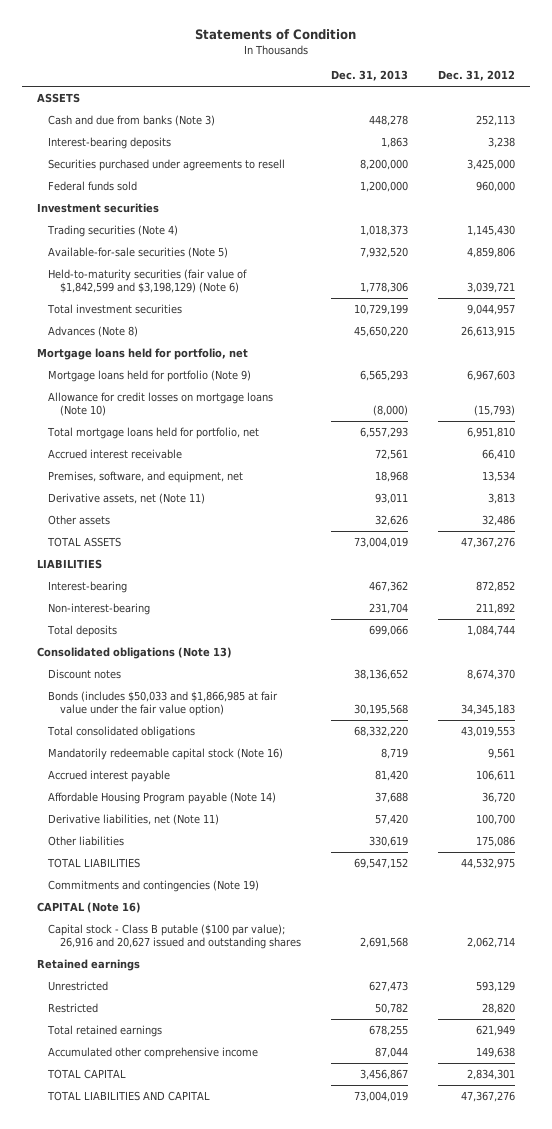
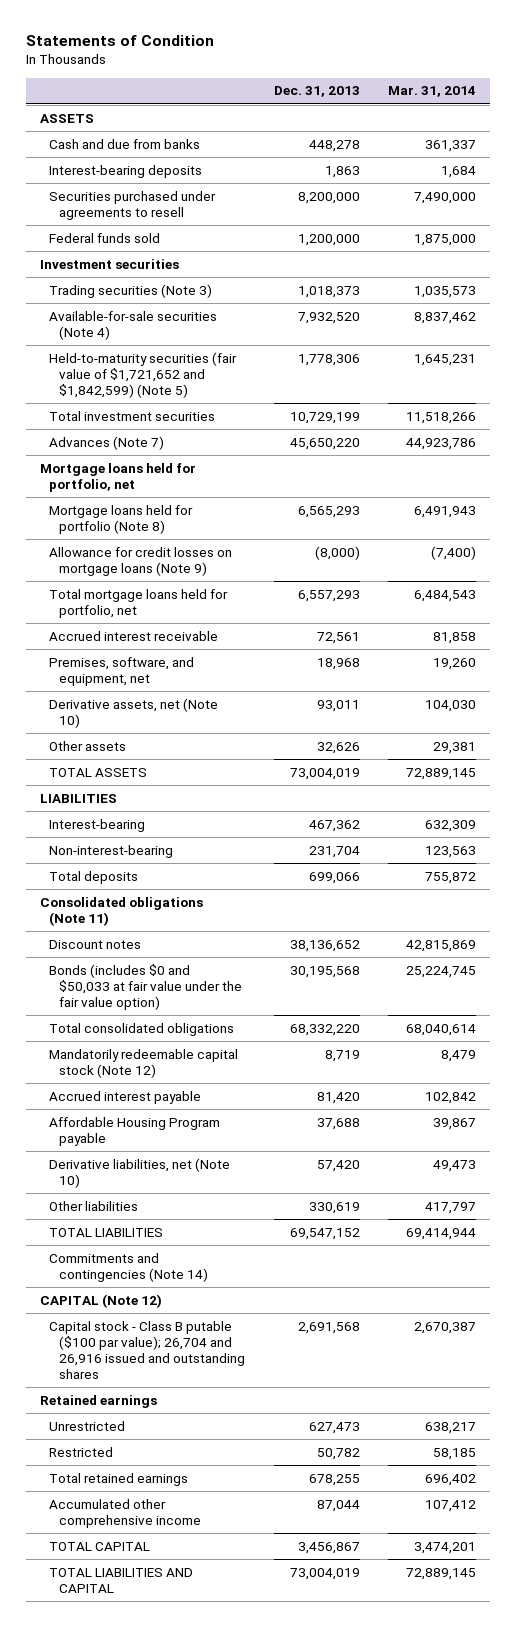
[438,70,516,82] Dec. 31, 2012 -> none
none -> [387,86,476,98] Mar. 31, 2014
[48,114,216,126] Cash and due from banks (Note 3) -> [49,138,201,149] Cash and due from banks
[47,224,179,237] Trading securities (Note 4) -> [49,283,213,298] Trading securities (Note 3)
[48,246,229,258] Available-for-sale securities (Note 5) -> [49,310,218,340] Available-for-sale securities (Note 4)
[48,268,248,293] Held-to-maturity securities (fair value of $1,842,599 and $3,198,129) (Note 6) -> [49,351,238,398] Held-to-maturity securities (fair value of $1,721,652 and $1,842,599) (Note 5)
[48,325,139,337] Advances (Note 8) -> [49,435,165,450] Advances (Note 7)
[48,369,252,382] Mortgage loans held for portfolio (Note 9) -> [49,504,194,534] Mortgage loans held for portfolio (Note 8)
[48,391,274,416] Allowance for credit losses on mortgage loans (Note 10) -> [49,546,233,576] Allowance for credit losses on mortgage loans (Note 9)
[48,492,206,504] Derivative assets, net (Note 11) -> [49,697,219,728] Derivative assets, net (Note 10)
[36,646,232,659] Consolidated obligations (Note 13) -> [39,896,203,926] Consolidated obligations (Note 11)
[48,690,279,716] Bonds (includes $50,033 and $1,866,985 at fair value under the fair value option) -> [49,963,243,1010] Bonds (includes $0 and $50,033 at fair value under the fair value option)
[48,747,284,760] Mandatorily redeemable capital stock (Note 16) -> [49,1048,239,1078] Mandatorily redeemable capital stock (Note 12)
[48,791,277,804] Affordable Housing Program payable (Note 14) -> [49,1116,221,1146] Affordable Housing Program payable
[48,813,220,825] Derivative liabilities, net (Note 11) -> [49,1157,231,1188] Derivative liabilities, net (Note 10)
[48,879,260,892] Commitments and contingencies (Note 19) -> [49,1252,209,1282] Commitments and contingencies (Note 14)
[36,901,141,913] CAPITAL (Note 16) -> [39,1293,162,1308] CAPITAL (Note 12)
[48,923,302,949] Capital stock - Class B putable ($100 par value); 26,916 and 20,627 issued and outstanding shares -> [49,1320,246,1380] Capital stock - Class B putable ($100 par value); 26,704 and 26,916 issued and outstanding shares

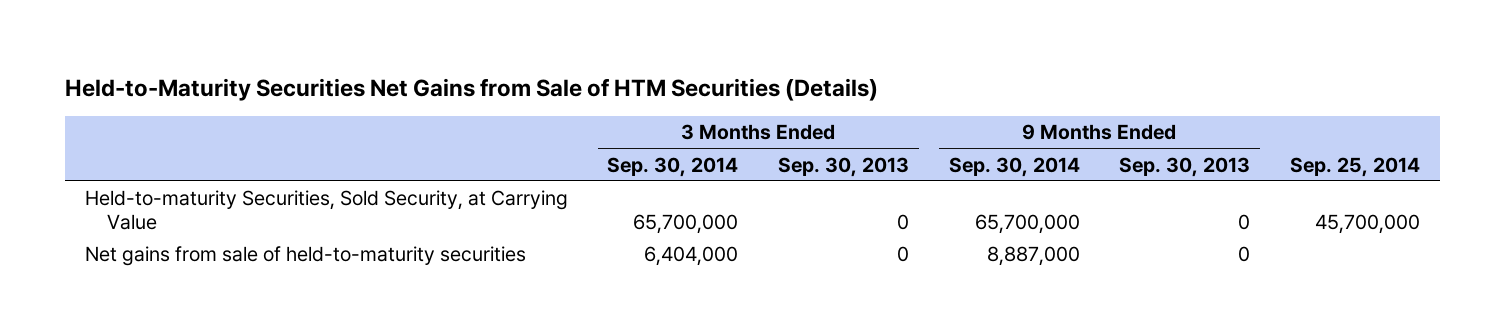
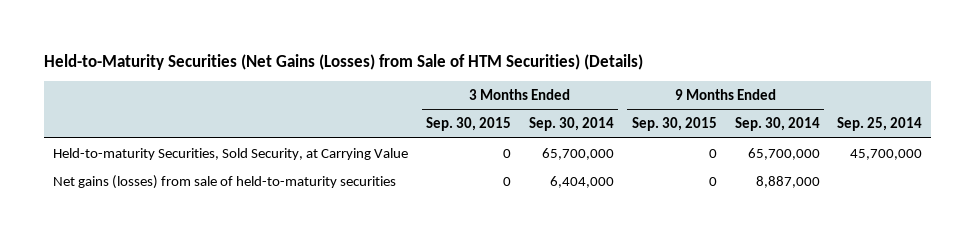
[64,77,878,101] Held-to-Maturity Securities Net Gains from Sale of HTM Securities (Details) -> [44,53,644,70] Held-to-Maturity Securities (Net Gains (Losses) from Sale of HTM Securities) (Details)
[778,156,910,177] Sep. 30, 2013 -> none
[1119,156,1251,177] Sep. 30, 2013 -> none
none -> [426,117,512,132] Sep. 30, 2015
none -> [631,117,717,132] Sep. 30, 2015
[84,246,526,267] Net gains from sale of held-to-maturity securities -> [53,174,397,189] Net gains (losses) from sale of held-to-maturity securities

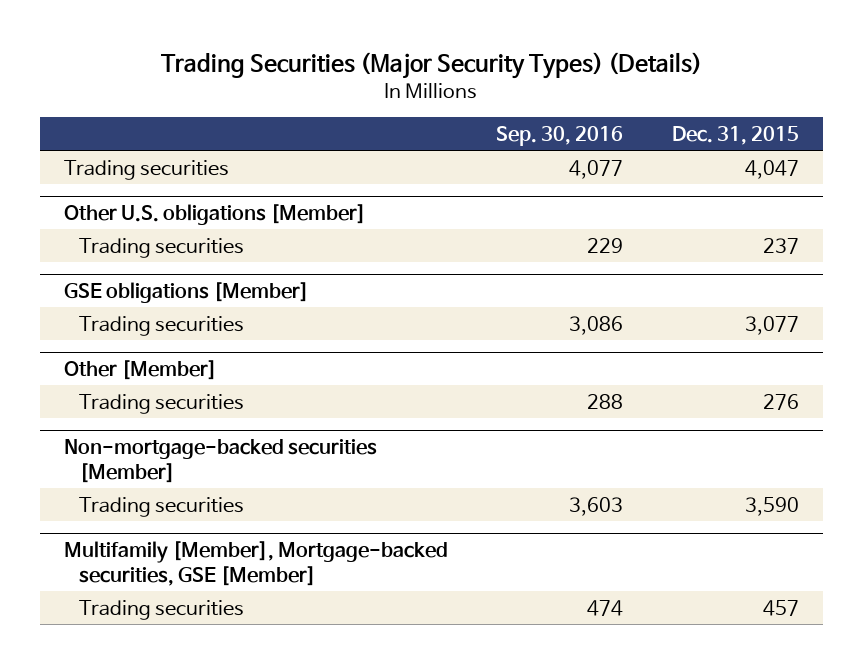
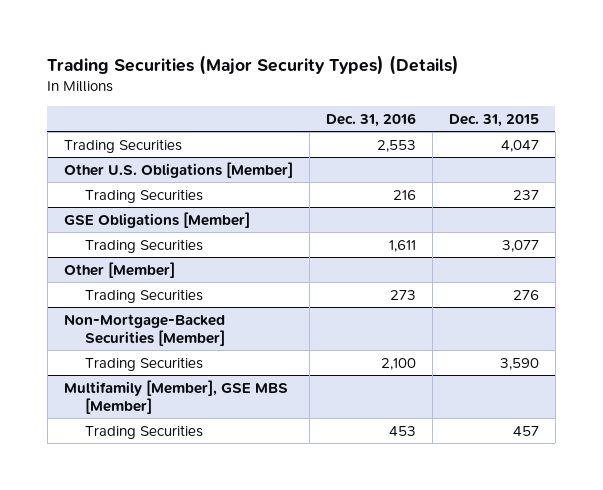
[496,126,624,147] Sep. 30, 2016 -> none
none -> [325,112,416,127] Dec. 31, 2016
[64,159,230,180] Trading securities -> [63,138,182,153] Trading Securities
[64,204,367,226] Other U.S. obligations [Member] -> [63,161,293,178] Other U.S. Obligations [Member]
[79,237,245,258] Trading securities -> [85,188,204,203] Trading Securities
[64,282,310,304] GSE obligations [Member] -> [63,211,250,228] GSE Obligations [Member]
[79,315,245,336] Trading securities -> [85,238,204,253] Trading Securities
[64,541,449,586] Multifamily [Member], Mortgage-backed securities, GSE [Member] -> none
[79,393,245,414] Trading securities -> [85,288,204,303] Trading Securities
[64,439,378,483] Non-mortgage-backed securities [Member] -> [63,313,226,346] Non-Mortgage-Backed Securities [Member]
[79,496,245,517] Trading securities -> [85,356,204,371] Trading Securities
none -> [63,379,288,414] Multifamily [Member], GSE MBS [Member]
[79,599,245,620] Trading securities -> [85,424,204,439] Trading Securities

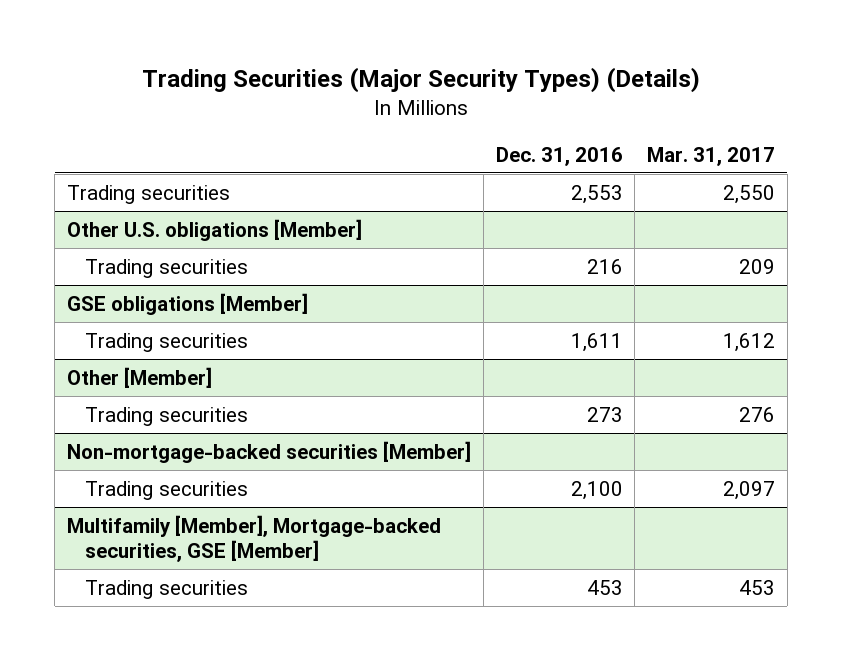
[448,113,539,127] Dec. 31, 2015 -> none
none -> [646,146,775,166] Mar. 31, 2017
[63,138,182,153] Trading Securities -> [67,184,231,204] Trading securities
[63,161,293,178] Other U.S. Obligations [Member] -> [67,218,363,241] Other U.S. obligations [Member]
[85,188,204,203] Trading Securities -> [85,258,249,278] Trading securities
[63,211,250,228] GSE Obligations [Member] -> [67,292,309,315] GSE obligations [Member]
[85,238,204,253] Trading Securities -> [85,332,249,352] Trading securities
[63,379,288,414] Multifamily [Member], GSE MBS [Member] -> none
[85,288,204,303] Trading Securities -> [85,406,249,426] Trading securities
[63,313,226,346] Non-Mortgage-Backed Securities [Member] -> [67,440,472,463] Non-mortgage-backed securities [Member]
[85,356,204,371] Trading Securities -> [85,480,249,500] Trading securities
none -> [67,514,442,563] Multifamily [Member], Mortgage-backed securities, GSE [Member]
[85,424,204,439] Trading Securities -> [85,579,249,599] Trading securities

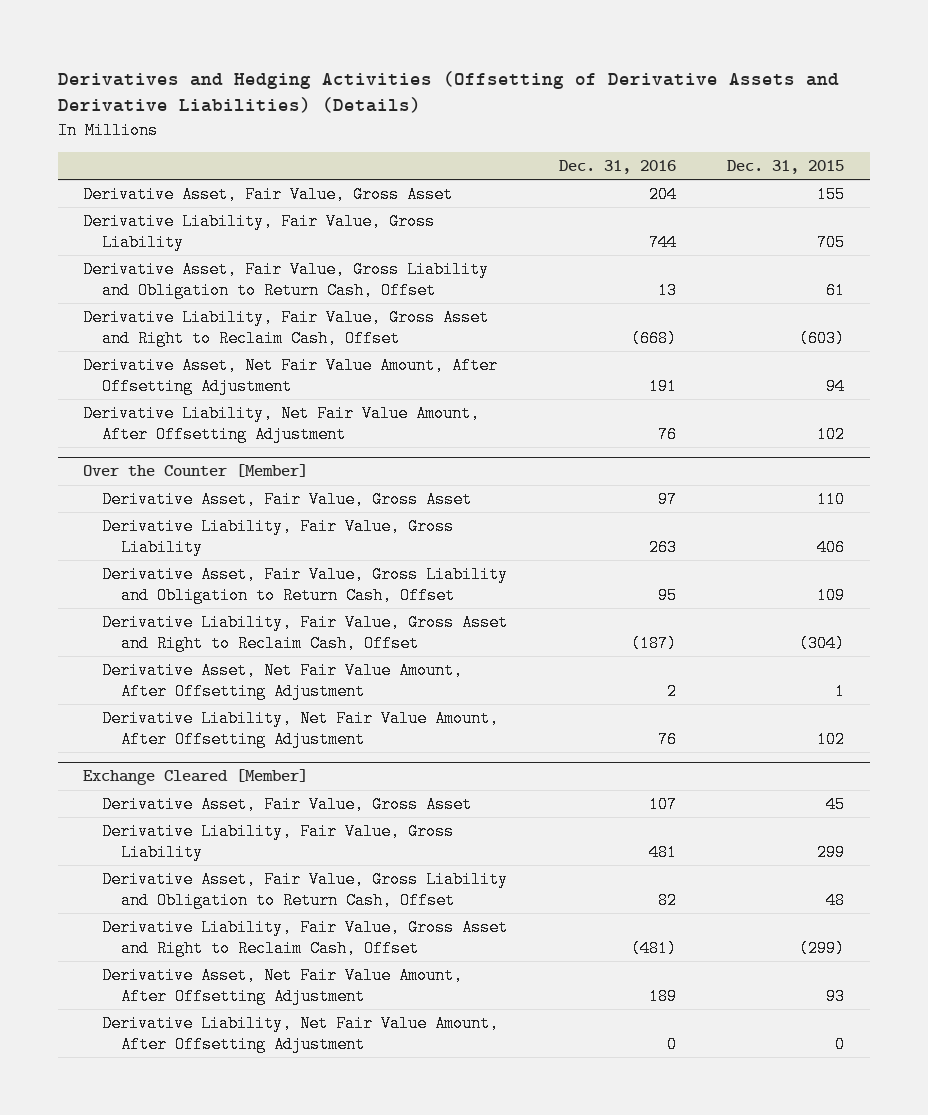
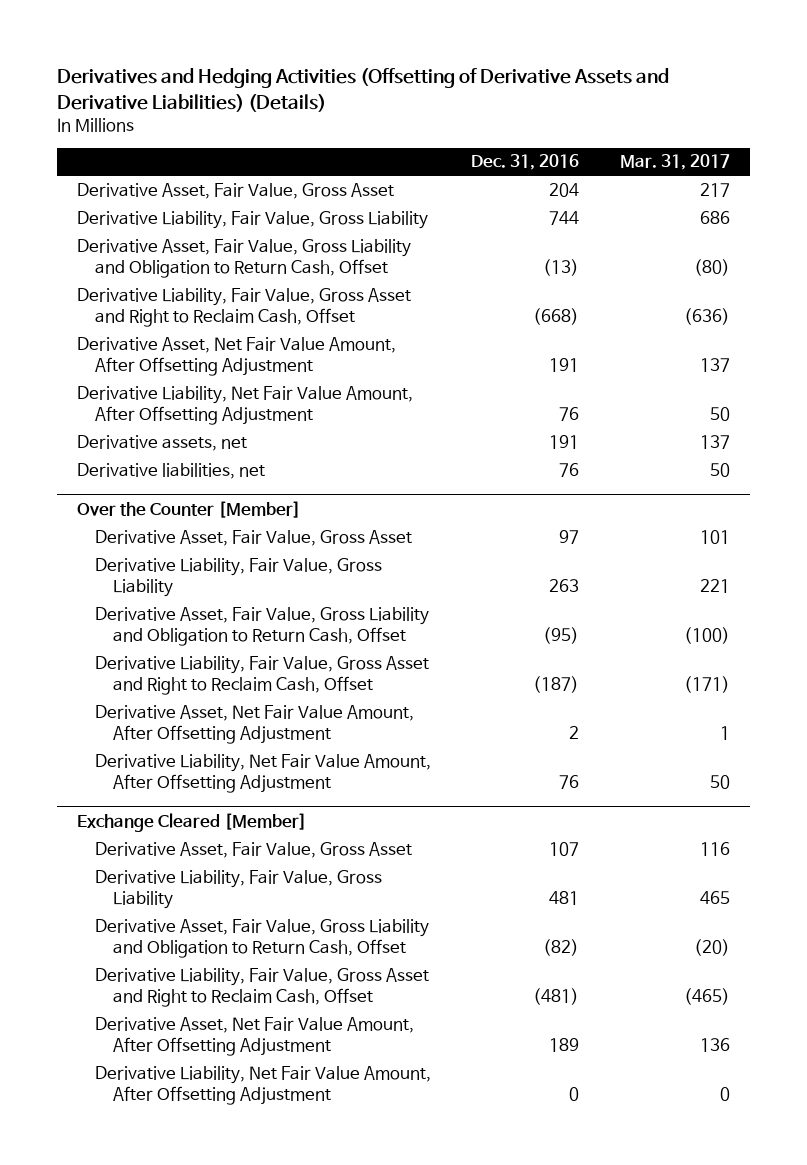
[727,159,845,174] Dec. 31, 2015 -> none
none -> [619,154,730,171] Mar. 31, 2017
[657,281,677,299] 13 -> [543,259,580,277] (13)
none -> [77,434,248,451] Derivative assets, net
none -> [77,462,266,479] Derivative liabilities, net
[657,586,677,604] 95 -> [543,627,580,645] (95)
[657,891,677,909] 82 -> [543,939,580,957] (82)

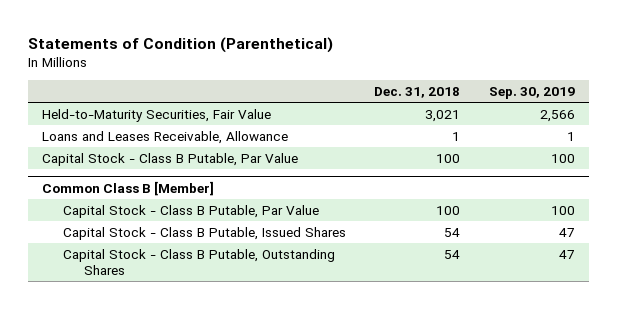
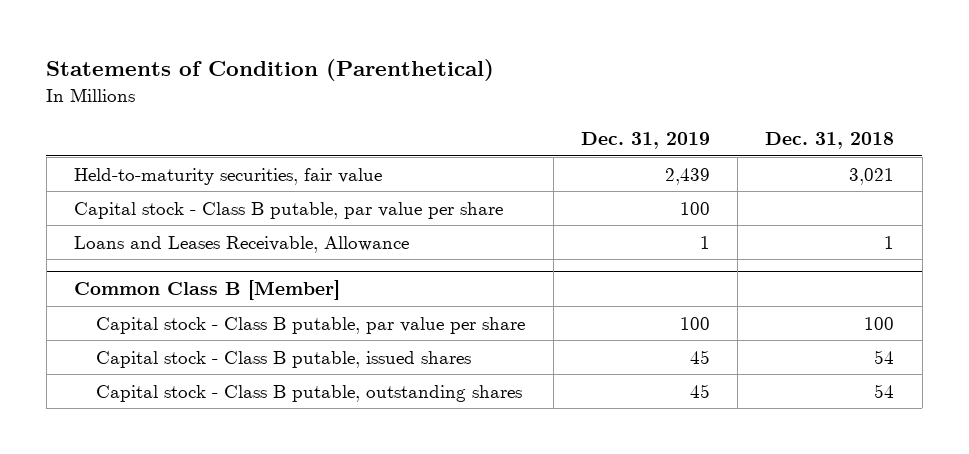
[488,87,575,100] Sep. 30, 2019 -> none
none -> [580,132,710,150] Dec. 31, 2019
[41,108,271,122] Held-to-Maturity Securities, Fair Value -> [74,167,383,185] Held-to-maturity securities, fair value
none -> [74,201,504,219] Capital stock - Class B putable, par value per share
[41,152,298,166] Capital Stock - Class B Putable, Par Value -> none
[62,204,319,218] Capital Stock - Class B Putable, Par Value -> [96,316,526,334] Capital stock - Class B putable, par value per share
[62,226,346,240] Capital Stock - Class B Putable, Issued Shares -> [96,350,472,368] Capital stock - Class B putable, issued shares
[62,248,335,275] Capital Stock - Class B Putable, Outstanding Shares -> [96,384,523,402] Capital stock - Class B putable, outstanding shares

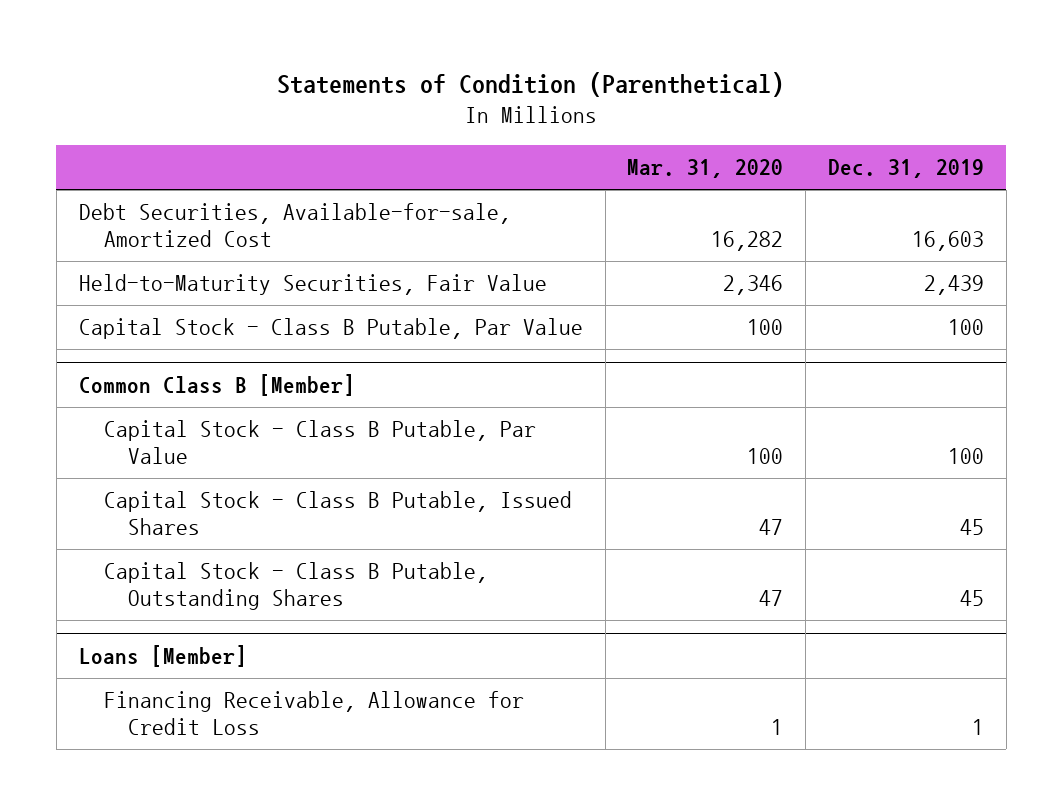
[765,132,895,150] Dec. 31, 2018 -> none
none -> [627,159,784,179] Mar. 31, 2020
[74,235,410,253] Loans and Leases Receivable, Allowance -> none
none -> [78,203,511,248] Debt Securities, Available-for-sale, Amortized Cost
[74,167,383,185] Held-to-maturity securities, fair value -> [78,274,547,296] Held-to-Maturity Securities, Fair Value
[74,201,504,219] Capital stock - Class B putable, par value per share -> [78,318,583,340] Capital Stock - Class B Putable, Par Value
[96,316,526,334] Capital stock - Class B putable, par value per share -> [103,420,536,465] Capital Stock - Class B Putable, Par Value
[96,350,472,368] Capital stock - Class B putable, issued shares -> [103,491,572,536] Capital Stock - Class B Putable, Issued Shares
[96,384,523,402] Capital stock - Class B putable, outstanding shares -> [103,562,488,611] Capital Stock - Class B Putable, Outstanding Shares
none -> [78,644,247,667] Loans [Member]
none -> [103,691,524,736] Financing Receivable, Allowance for Credit Loss

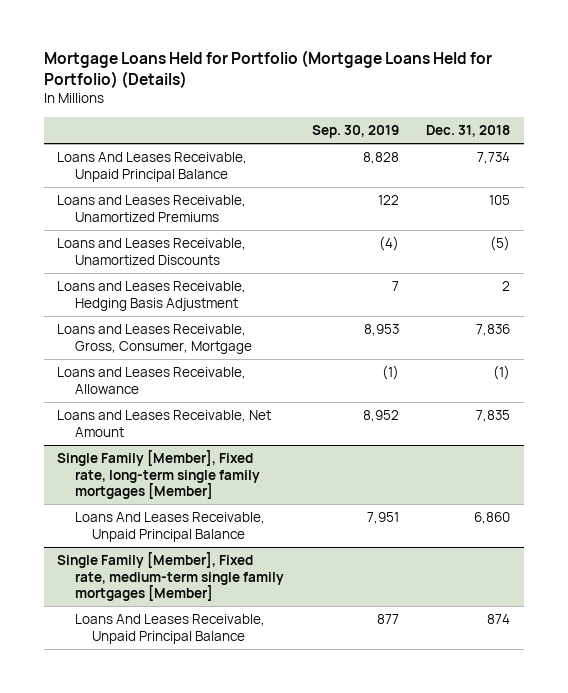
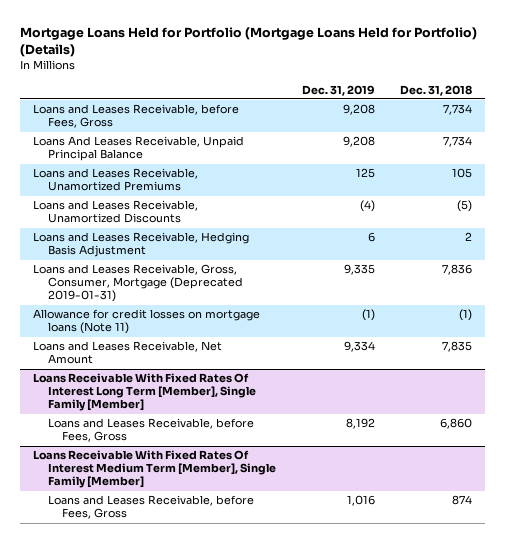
[311,124,399,138] Sep. 30, 2019 -> none
none -> [301,84,375,96] Dec. 31, 2019
none -> [33,104,240,129] Loans and Leases Receivable, before Fees, Gross
[57,324,252,354] Loans and Leases Receivable, Gross, Consumer, Mortgage -> [33,264,243,303] Loans and Leases Receivable, Gross, Consumer, Mortgage (Deprecated 2019-01-31)
[57,367,247,394] Loans and Leases Receivable, Allowance -> [33,309,261,335] Allowance for credit losses on mortgage loans (Note 11)
[57,450,260,499] Single Family [Member], Fixed rate, long-term single family mortgages [Member] -> none
[57,552,284,601] Single Family [Member], Fixed rate, medium-term single family mortgages [Member] -> none
none -> [33,373,256,412] Loans Receivable With Fixed Rates Of Interest Long Term [Member], Single Family [Member]
[74,512,265,542] Loans And Leases Receivable, Unpaid Principal Balance -> [47,418,254,443] Loans and Leases Receivable, before Fees, Gross
none -> [33,450,276,489] Loans Receivable With Fixed Rates Of Interest Medium Term [Member], Single Family [Member]
[74,614,265,644] Loans And Leases Receivable, Unpaid Principal Balance -> [47,495,254,520] Loans and Leases Receivable, before Fees, Gross

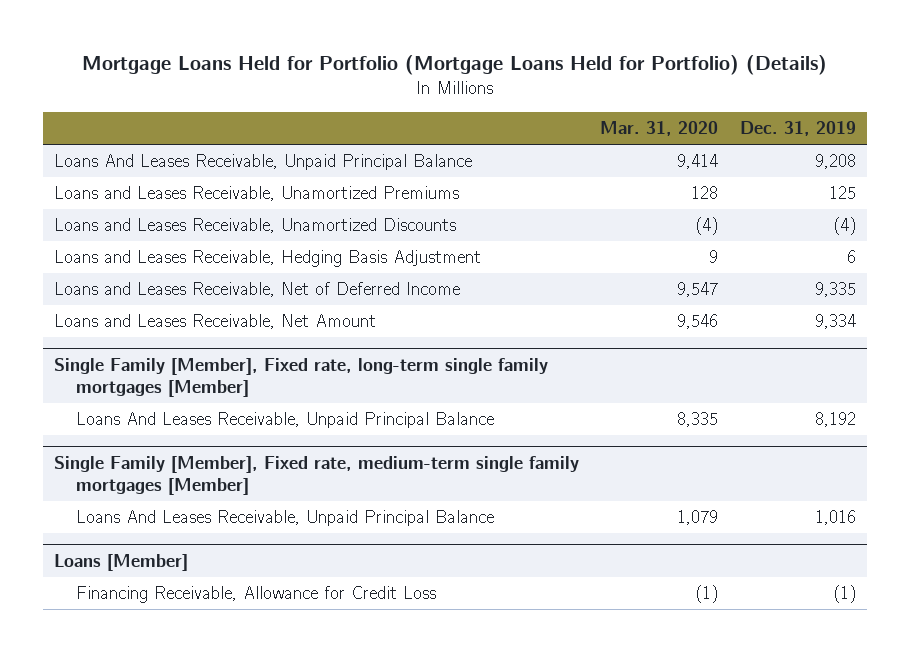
[400,84,473,96] Dec. 31, 2018 -> none
none -> [600,120,719,136] Mar. 31, 2020
[33,104,240,129] Loans and Leases Receivable, before Fees, Gross -> none
[33,309,261,335] Allowance for credit losses on mortgage loans (Note 11) -> none
[33,264,243,303] Loans and Leases Receivable, Gross, Consumer, Mortgage (Deprecated 2019-01-31) -> [53,282,460,298] Loans and Leases Receivable, Net of Deferred Income
[33,373,256,412] Loans Receivable With Fixed Rates Of Interest Long Term [Member], Single Family [Member] -> none
[33,450,276,489] Loans Receivable With Fixed Rates Of Interest Medium Term [Member], Single Family [Member] -> none
none -> [53,357,548,398] Single Family [Member], Fixed rate, long-term single family mortgages [Member]
[47,418,254,443] Loans and Leases Receivable, before Fees, Gross -> [75,412,494,429] Loans And Leases Receivable, Unpaid Principal Balance
none -> [53,455,579,496] Single Family [Member], Fixed rate, medium-term single family mortgages [Member]
[47,495,254,520] Loans and Leases Receivable, before Fees, Gross -> [75,510,494,527] Loans And Leases Receivable, Unpaid Principal Balance
none -> [53,553,188,571] Loans [Member]
none -> [75,586,436,604] Financing Receivable, Allowance for Credit Loss

